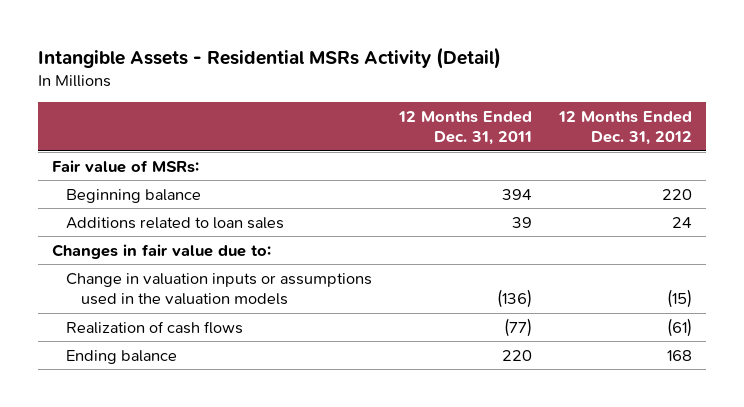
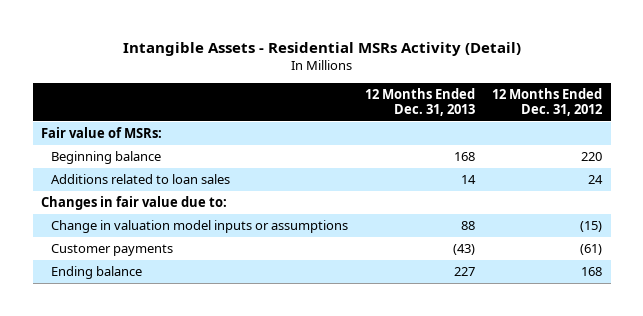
[398,110,533,145] 12 Months Ended Dec. 31, 2011 -> none
none -> [365,88,476,117] 12 Months Ended Dec. 31, 2013
[66,272,373,305] Change in valuation inputs or assumptions used in the valuation models -> [51,220,349,234] Change in valuation model inputs or assumptions
[66,320,244,334] Realization of cash flows -> [51,244,174,257] Customer payments

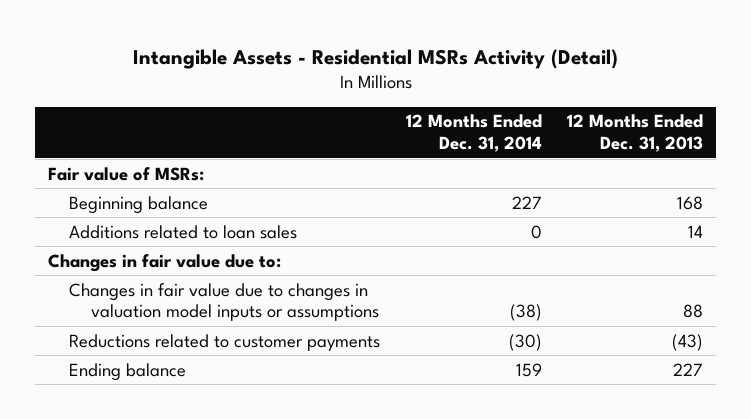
[492,88,603,117] 12 Months Ended Dec. 31, 2012 -> none
none -> [405,114,542,153] 12 Months Ended Dec. 31, 2014
[51,220,349,234] Change in valuation model inputs or assumptions -> [69,282,379,322] Changes in fair value due to changes in valuation model inputs or assumptions
[51,244,174,257] Customer payments -> [69,333,381,351] Reductions related to customer payments

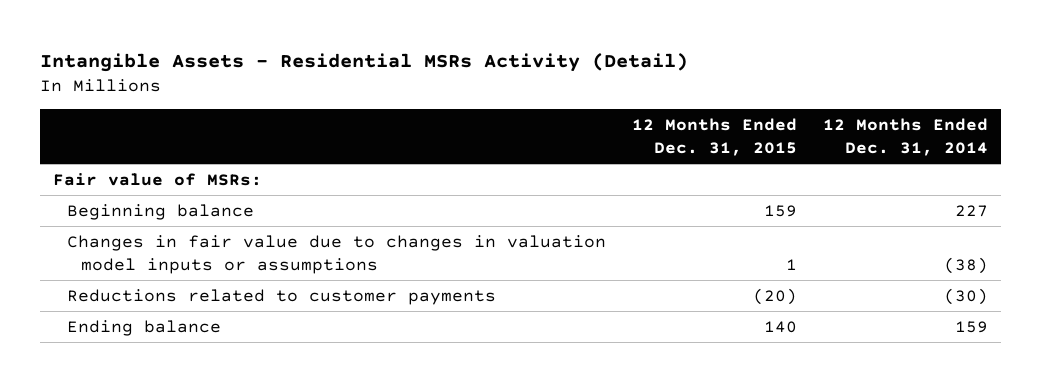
[567,114,704,153] 12 Months Ended Dec. 31, 2013 -> none
none -> [631,118,797,156] 12 Months Ended Dec. 31, 2015
[69,224,298,239] Additions related to loan sales -> none
[48,253,282,272] Changes in fair value due to: -> none

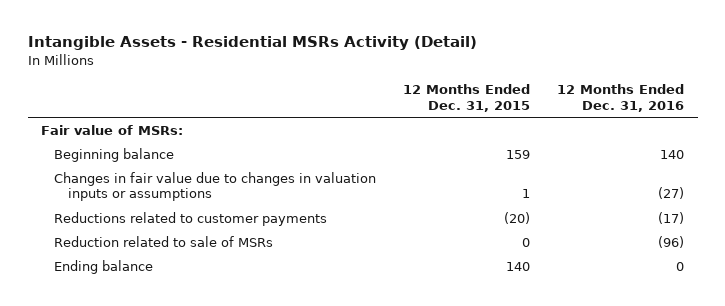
[822,118,988,156] 12 Months Ended Dec. 31, 2014 -> none
none -> [557,84,685,113] 12 Months Ended Dec. 31, 2016
[66,234,606,274] Changes in fair value due to changes in valuation model inputs or assumptions -> [54,171,377,202] Changes in fair value due to changes in valuation inputs or assumptions
none -> [54,235,274,247] Reduction related to sale of MSRs

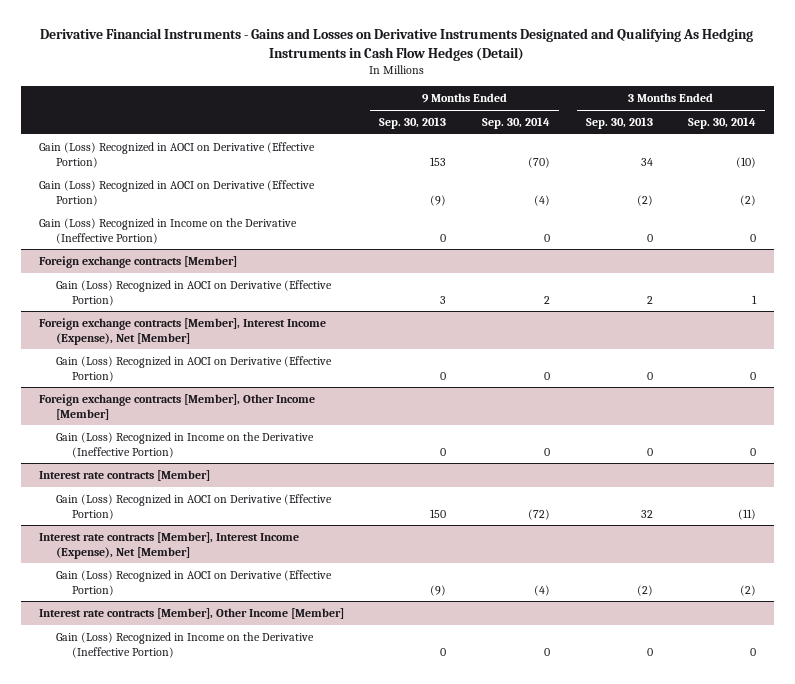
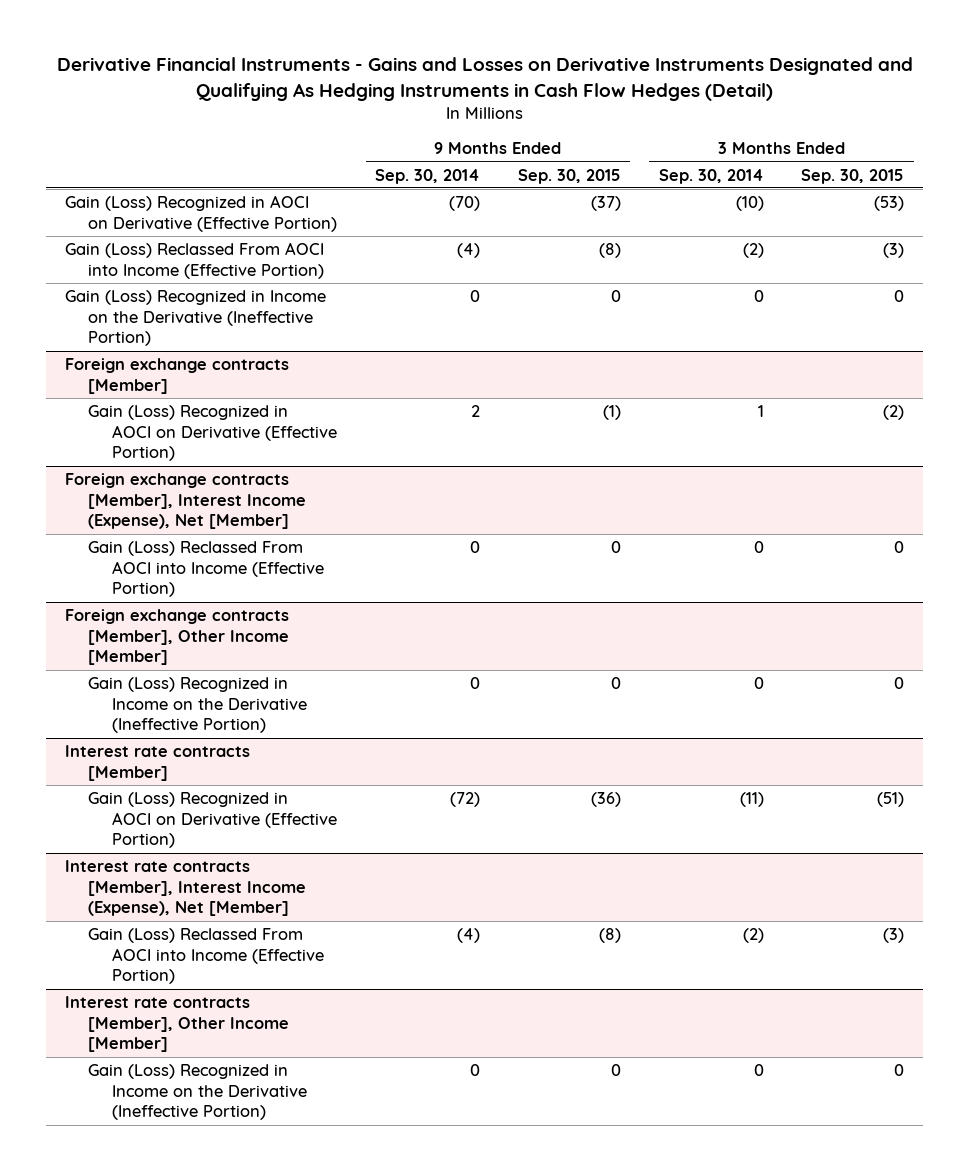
[379,117,447,130] Sep. 30, 2013 -> none
[585,117,653,130] Sep. 30, 2013 -> none
none -> [517,168,621,184] Sep. 30, 2015
none -> [801,168,905,184] Sep. 30, 2015
[38,179,315,206] Gain (Loss) Recognized in AOCI on Derivative (Effective Portion) -> [64,241,325,279] Gain (Loss) Reclassed From AOCI into Income (Effective Portion)
[55,355,332,382] Gain (Loss) Recognized in AOCI on Derivative (Effective Portion) -> [88,540,325,598] Gain (Loss) Reclassed From AOCI into Income (Effective Portion)
[55,569,332,596] Gain (Loss) Recognized in AOCI on Derivative (Effective Portion) -> [88,927,325,985] Gain (Loss) Reclassed From AOCI into Income (Effective Portion)

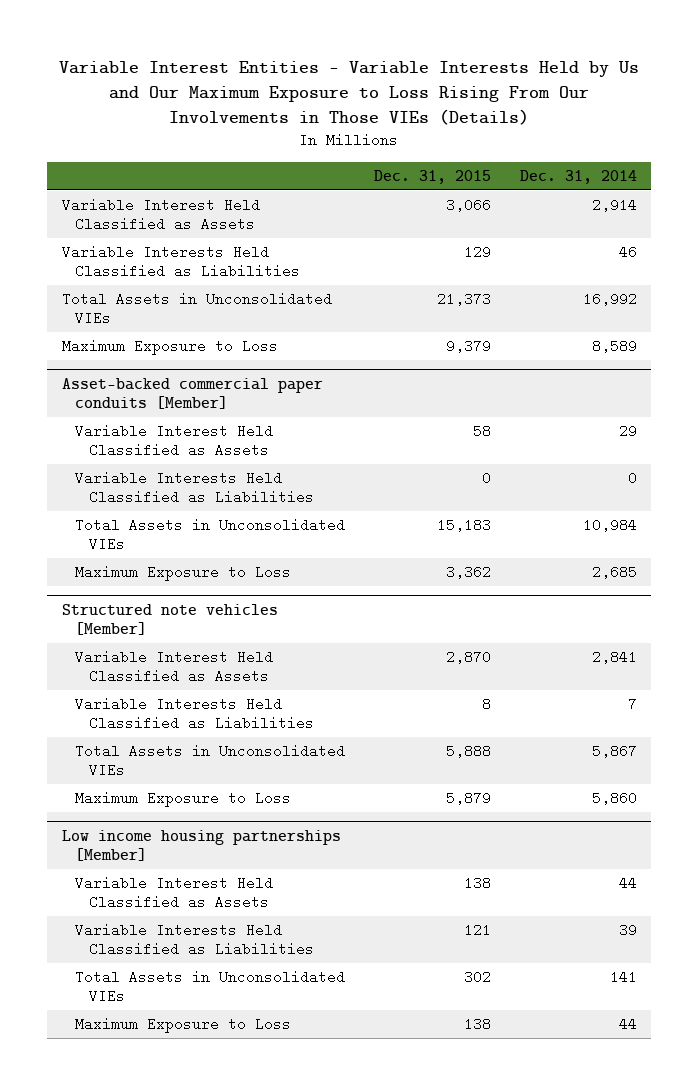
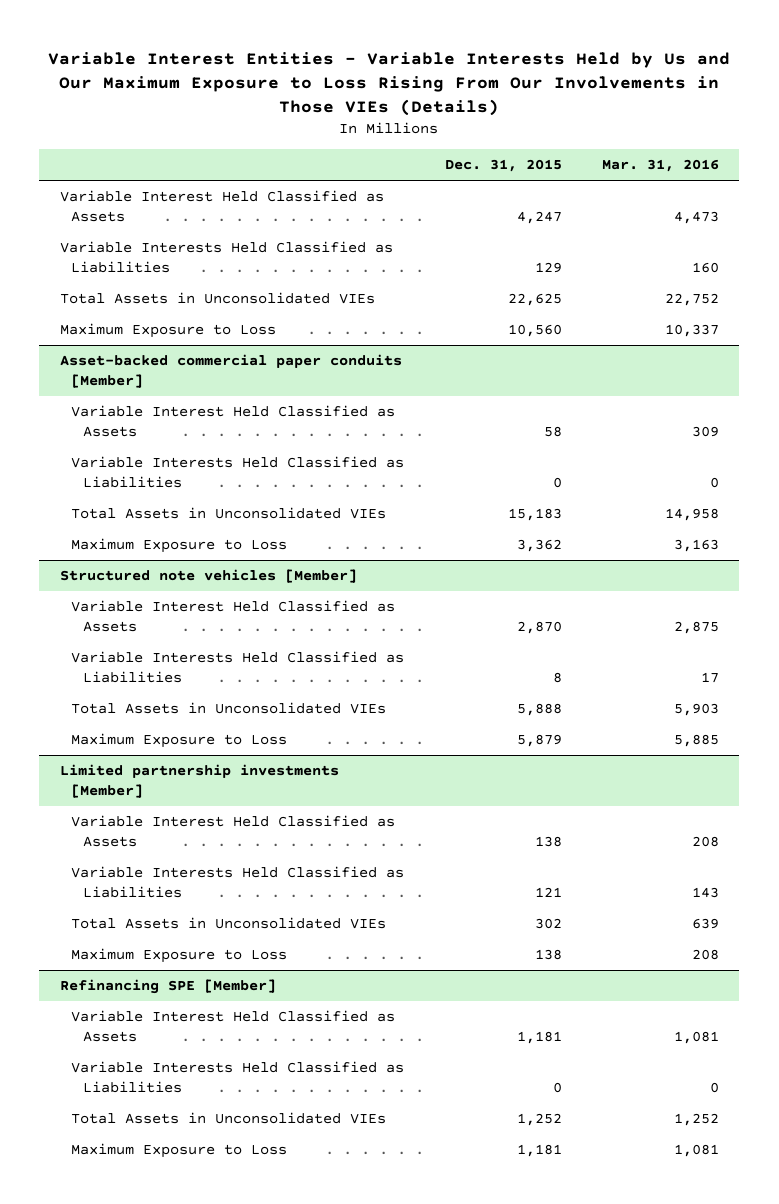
[519,169,637,184] Dec. 31, 2014 -> none
none -> [602,159,720,173] Mar. 31, 2016
[446,198,492,213] 3,066 -> [516,211,562,225] 4,247
[437,292,492,307] 21,373 -> [507,293,562,307] 22,625
[446,339,492,354] 9,379 -> [507,324,562,338] 10,560
[61,829,341,861] Low income housing partnerships [Member] -> none
none -> [59,764,339,799] Limited partnership investments [Member]
none -> [59,979,276,995] Refinancing SPE [Member]
none -> [71,1010,396,1043] Variable Interest Held Classified as Assets
none -> [71,1061,405,1094] Variable Interests Held Classified as Liabilities
none -> [71,1112,387,1125] Total Assets in Unconsolidated VIEs
none -> [71,1143,288,1159] Maximum Exposure to Loss

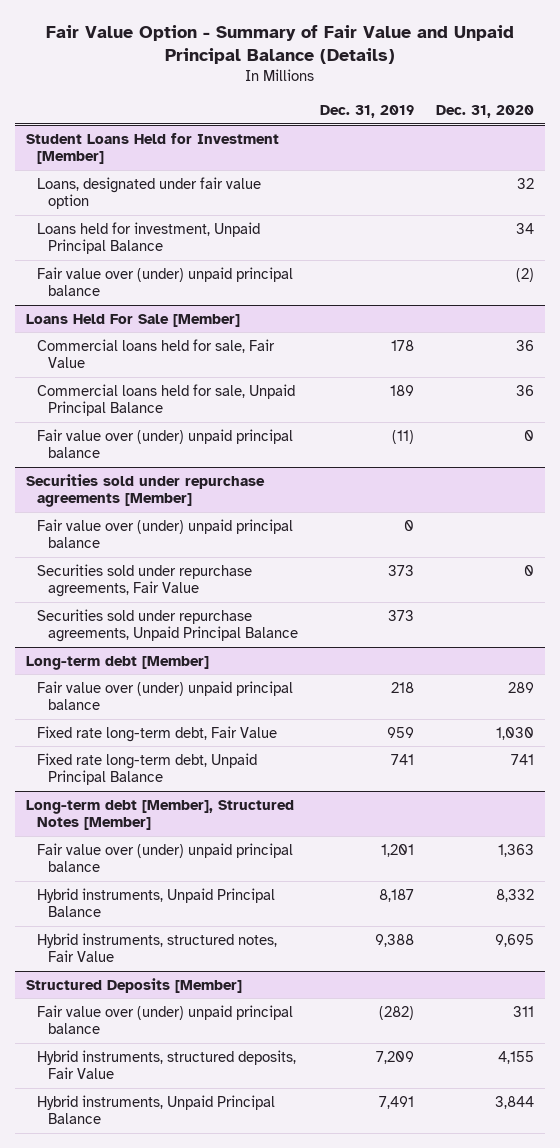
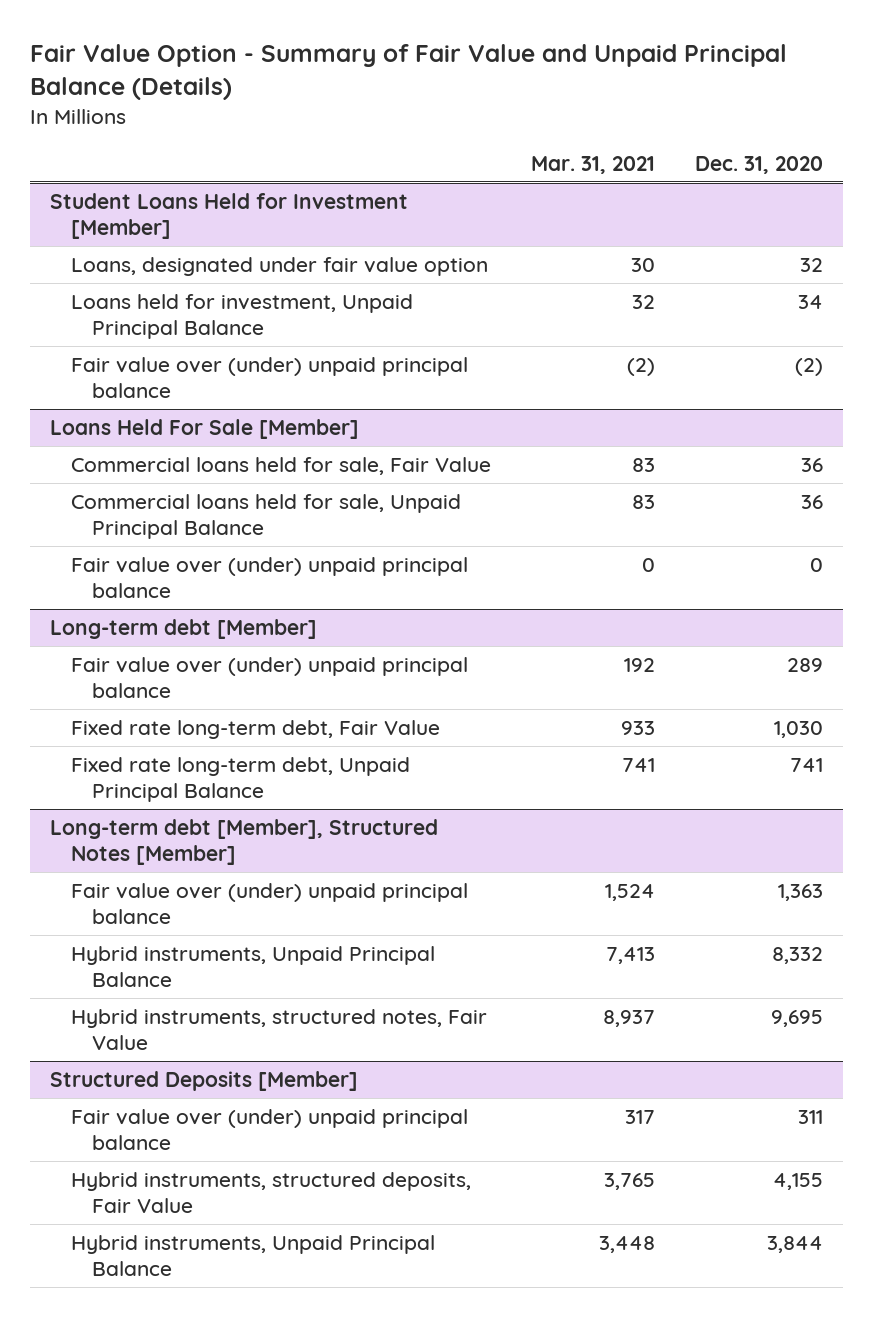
[320,105,415,119] Dec. 31, 2019 -> none
none -> [530,155,655,174] Mar. 31, 2021
[25,473,265,508] Securities sold under repurchase agreements [Member] -> none
[36,518,293,549] Fair value over (under) unpaid principal balance -> none
[36,563,252,598] Securities sold under repurchase agreements, Fair Value -> none
[36,608,299,643] Securities sold under repurchase agreements, Unpaid Principal Balance -> none

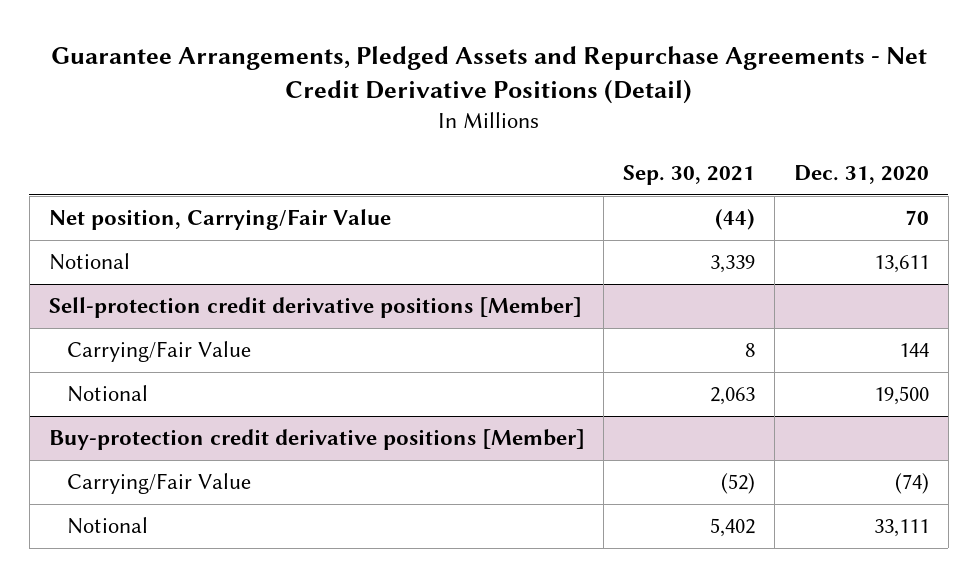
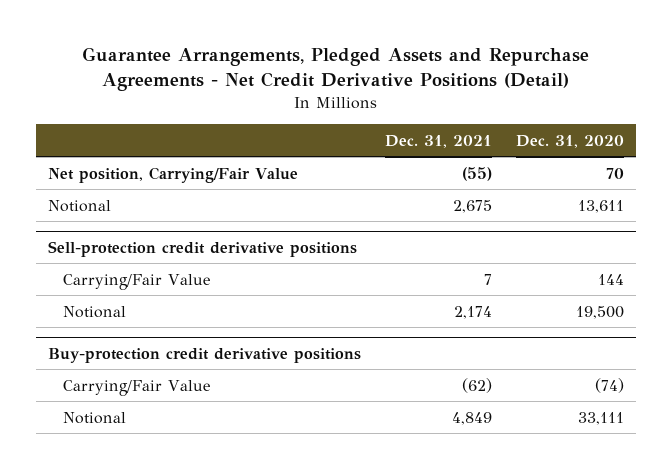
[623,164,756,185] Sep. 30, 2021 -> none
none -> [384,134,492,148] Dec. 31, 2021
[48,297,582,319] Sell-protection credit derivative positions [Member] -> [47,240,357,257] Sell-protection credit derivative positions
[48,429,585,451] Buy-protection credit derivative positions [Member] -> [47,347,361,363] Buy-protection credit derivative positions

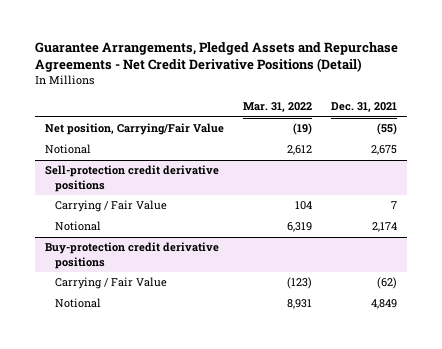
[515,134,624,148] Dec. 31, 2020 -> none
none -> [243,102,313,113] Mar. 31, 2022
[62,273,210,290] Carrying/Fair Value -> [55,200,168,213] Carrying / Fair Value
[62,379,210,396] Carrying/Fair Value -> [55,277,168,290] Carrying / Fair Value

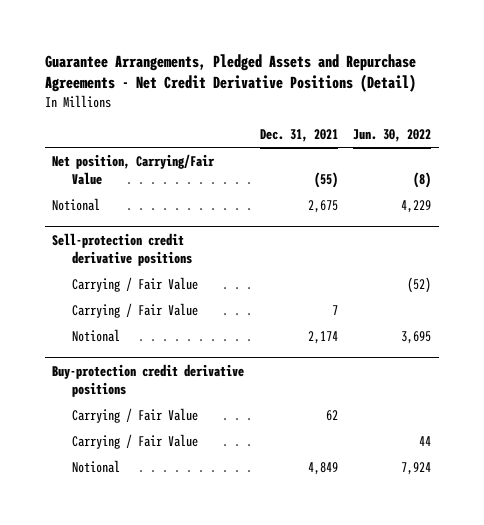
[243,102,313,113] Mar. 31, 2022 -> none
none -> [353,129,432,143] Jun. 30, 2022
none -> [72,276,199,292] Carrying / Fair Value
[377,277,398,290] (62) -> [325,409,338,421] 62
none -> [72,433,199,449] Carrying / Fair Value

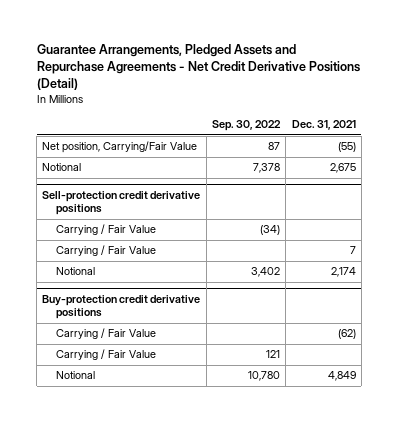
[353,129,432,143] Jun. 30, 2022 -> none
none -> [211,120,281,132] Sep. 30, 2022
[325,409,338,421] 62 -> [337,329,356,340] (62)

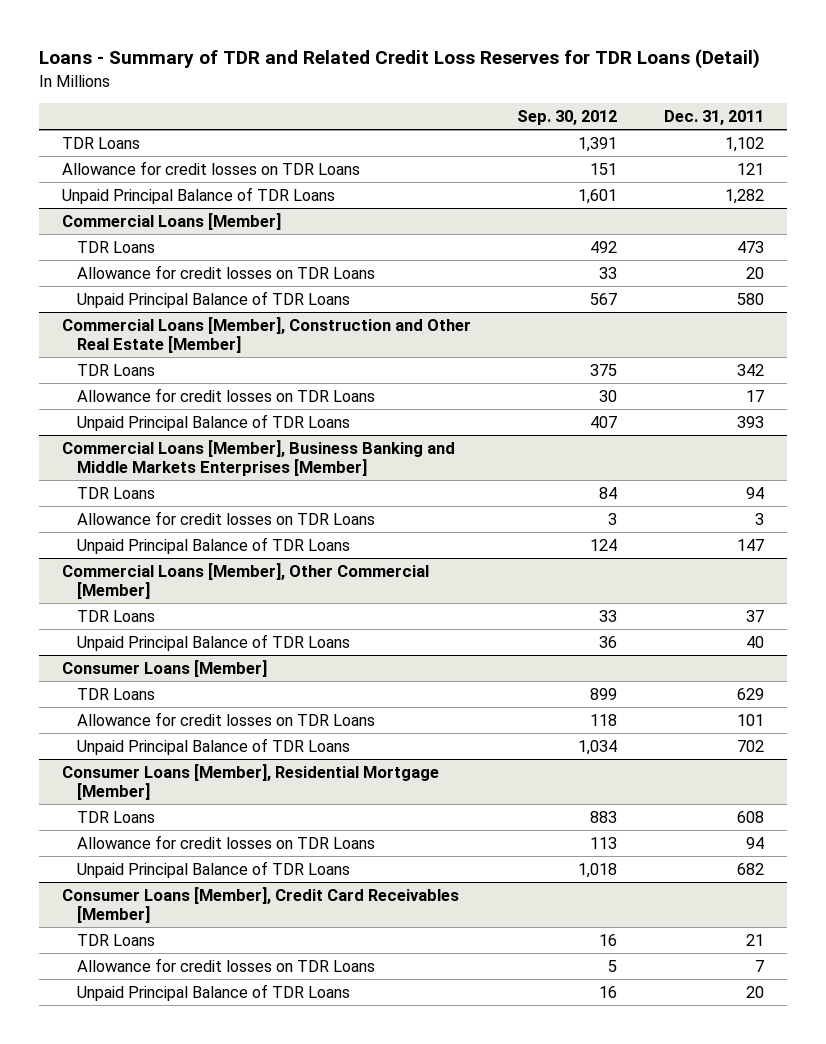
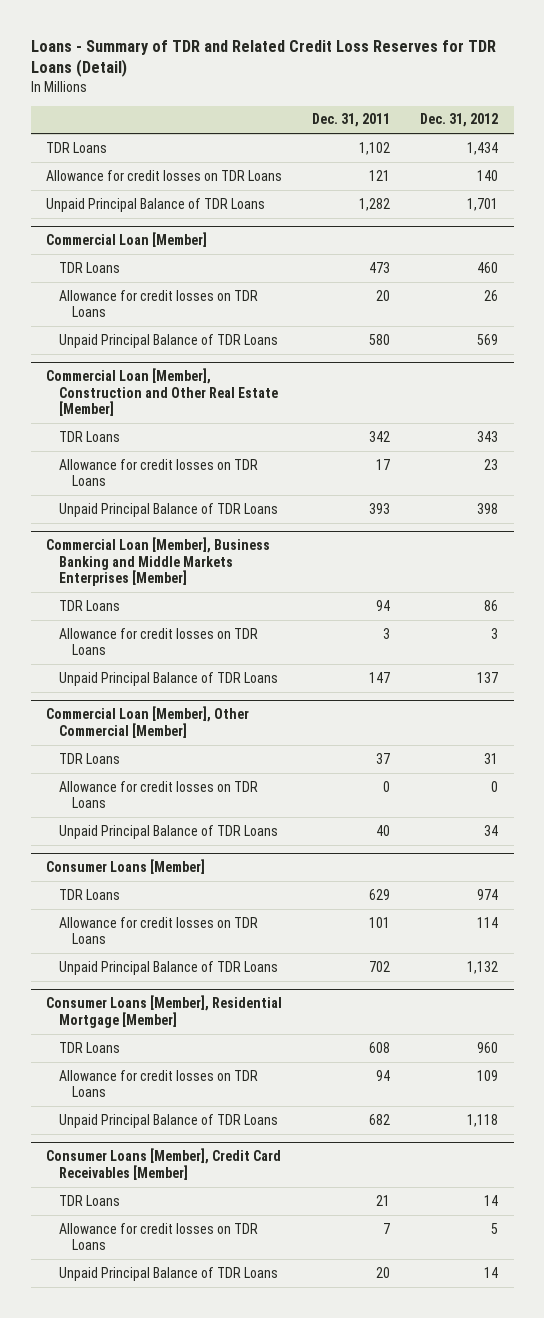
[517,110,618,126] Sep. 30, 2012 -> none
none -> [420,113,499,128] Dec. 31, 2012
[61,212,281,230] Commercial Loans [Member] -> [45,232,207,248] Commercial Loan [Member]
[61,316,471,354] Commercial Loans [Member], Construction and Other Real Estate [Member] -> [45,368,278,417] Commercial Loan [Member], Construction and Other Real Estate [Member]
[61,439,455,477] Commercial Loans [Member], Business Banking and Middle Markets Enterprises [Member] -> [45,537,270,587] Commercial Loan [Member], Business Banking and Middle Markets Enterprises [Member]
[61,562,429,600] Commercial Loans [Member], Other Commercial [Member] -> [45,706,249,738] Commercial Loan [Member], Other Commercial [Member]
none -> [58,780,258,809] Allowance for credit losses on TDR Loans

